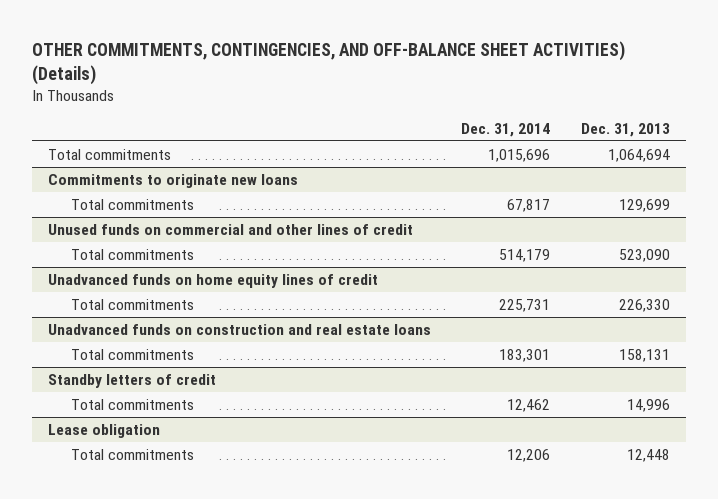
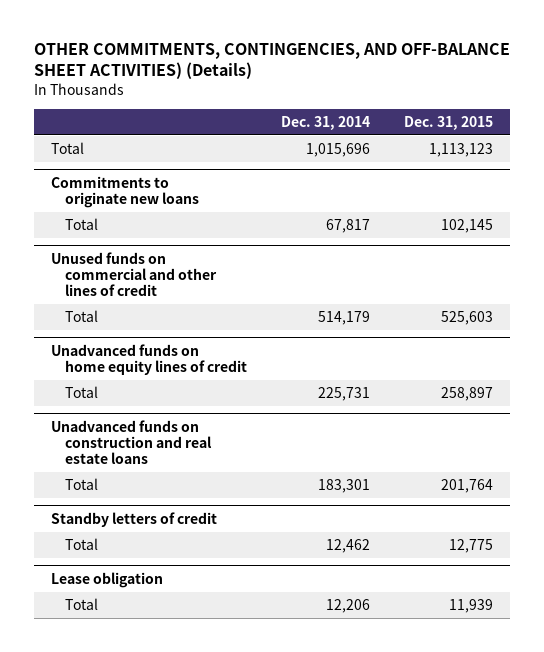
[581,122,671,137] Dec. 31, 2013 -> none
none -> [404,115,494,130] Dec. 31, 2015
[47,148,171,160] Total commitments -> [50,141,84,154] Total
[71,198,195,210] Total commitments -> [65,217,99,230] Total
[71,248,195,260] Total commitments -> [65,309,99,322] Total
[71,298,195,310] Total commitments -> [65,385,99,398] Total
[71,348,195,360] Total commitments -> [65,477,99,490] Total
[71,398,195,410] Total commitments -> [65,537,99,550] Total
[71,448,195,460] Total commitments -> [65,597,99,610] Total

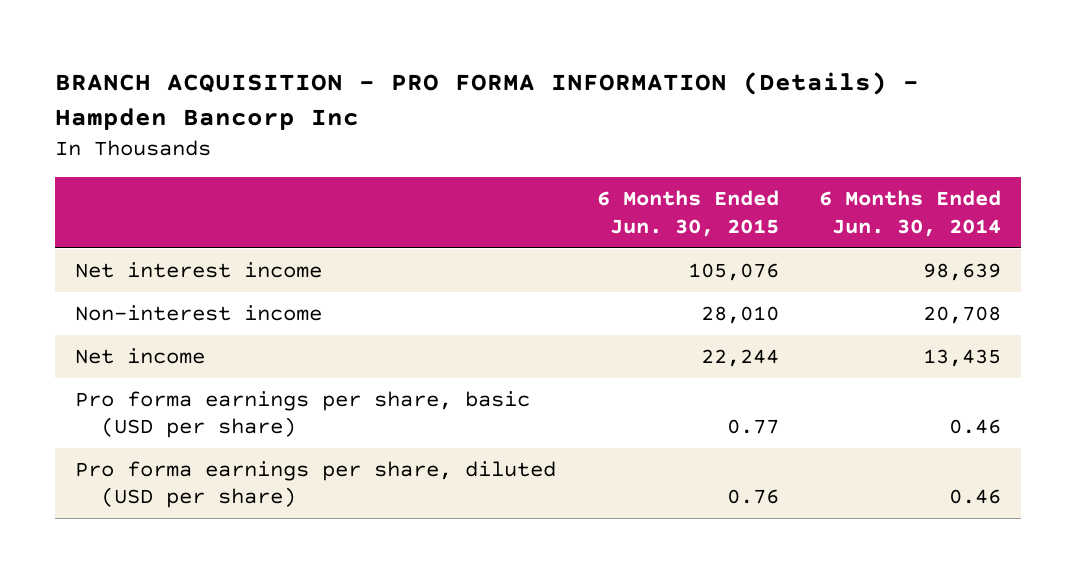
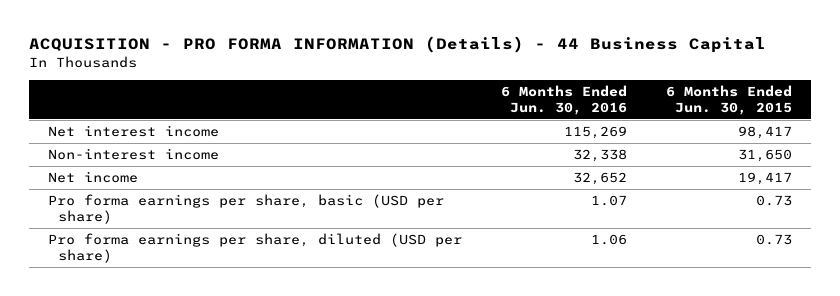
[55,72,920,130] BRANCH ACQUISITION - PRO FORMA INFORMATION (Details) - Hampden Bancorp Inc -> [28,36,766,54] ACQUISITION - PRO FORMA INFORMATION (Details) - 44 Business Capital
[818,190,1001,237] 6 Months Ended Jun. 30, 2014 -> none
none -> [500,84,627,116] 6 Months Ended Jun. 30, 2016
[687,262,779,281] 105,076 -> [737,125,792,139] 98,417
[700,305,779,324] 28,010 -> [737,148,792,162] 31,650
[700,348,779,367] 22,244 -> [737,171,792,185] 19,417
[726,419,779,435] 0.77 -> [755,194,792,206] 0.73
[726,489,779,505] 0.76 -> [755,233,792,245] 0.73

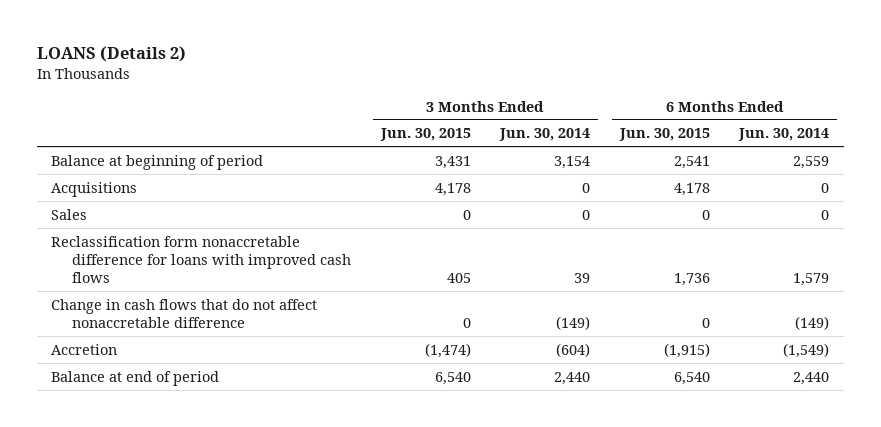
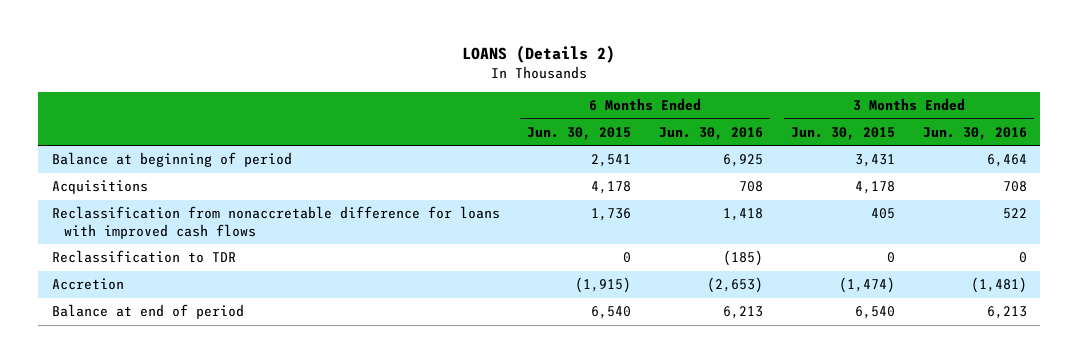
[499,128,591,142] Jun. 30, 2014 -> none
[738,128,830,142] Jun. 30, 2014 -> none
none -> [659,126,764,140] Jun. 30, 2016
none -> [922,126,1027,140] Jun. 30, 2016
[51,208,88,220] Sales -> none
[51,298,318,328] Change in cash flows that do not affect nonaccretable difference -> none
[51,235,352,284] Reclassification form nonaccretable difference for loans with improved cash flows -> [51,206,500,239] Reclassification from nonaccretable difference for loans with improved cash flows
none -> [51,250,236,264] Reclassification to TDR

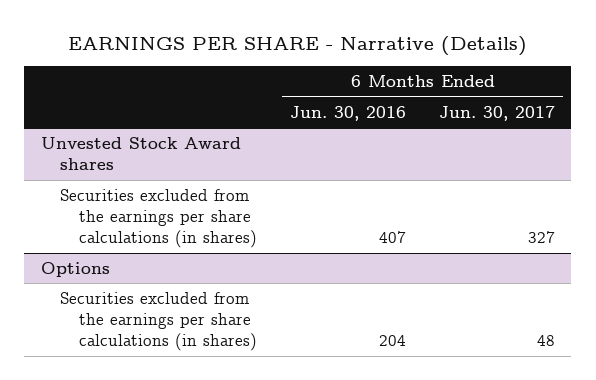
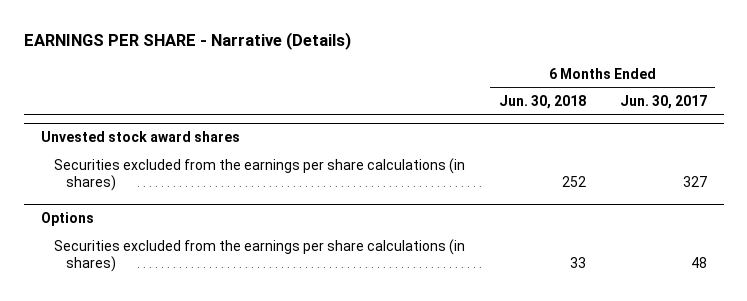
[290,105,407,121] Jun. 30, 2016 -> none
none -> [498,94,586,109] Jun. 30, 2018
[40,136,241,171] Unvested Stock Award shares -> [40,131,240,143] Unvested stock award shares

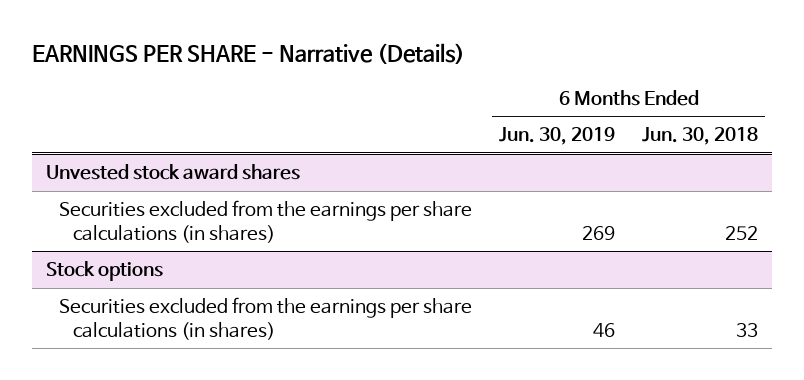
[619,94,707,109] Jun. 30, 2017 -> none
none -> [499,127,616,146] Jun. 30, 2019
[40,212,94,227] Options -> [45,261,163,282] Stock options

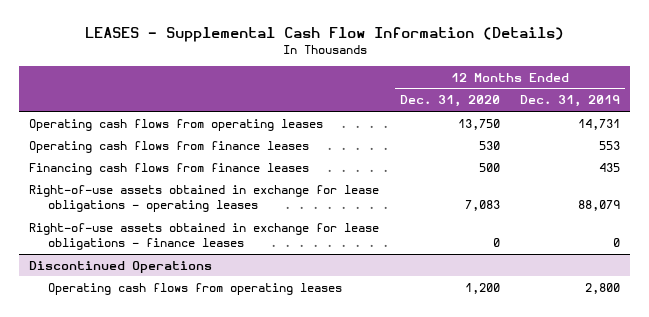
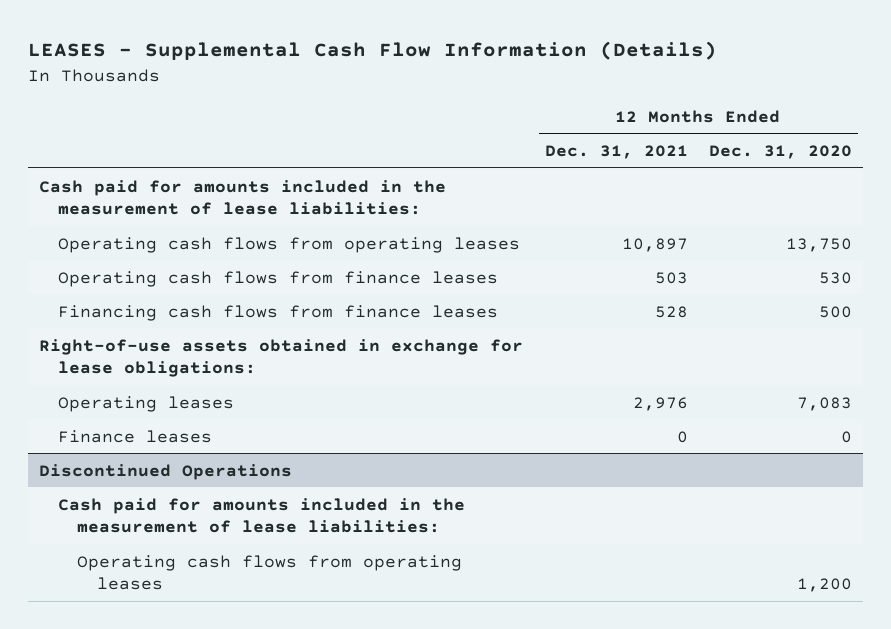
[519,95,620,108] Dec. 31, 2019 -> none
none -> [544,145,688,160] Dec. 31, 2021
none -> [38,179,446,216] Cash paid for amounts included in the measurement of lease liabilities:
none -> [38,338,523,378] Right-of-use assets obtained in exchange for lease obligations:
[29,184,380,212] Right-of-use assets obtained in exchange for lease obligations - operating leases -> [58,395,235,412] Operating leases
[29,222,380,250] Right-of-use assets obtained in exchange for lease obligations - finance leases -> [58,429,213,443] Finance leases
none -> [58,497,466,534] Cash paid for amounts included in the measurement of lease liabilities:

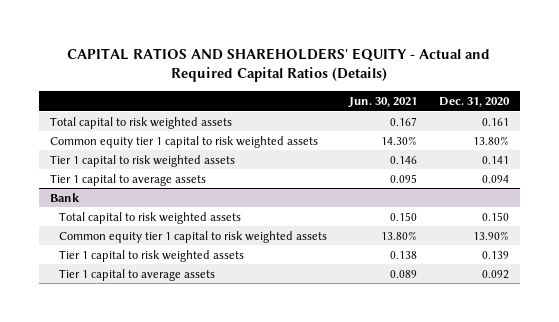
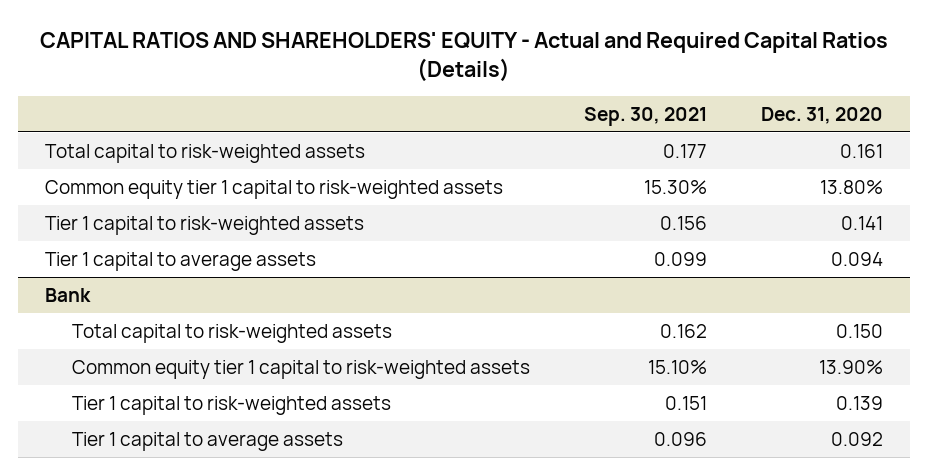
[347,96,417,108] Jun. 30, 2021 -> none
none -> [583,106,707,126] Sep. 30, 2021
[50,116,233,129] Total capital to risk weighted assets -> [45,143,366,163] Total capital to risk-weighted assets
[50,135,319,148] Common equity tier 1 capital to risk weighted assets -> [45,179,504,199] Common equity tier 1 capital to risk-weighted assets
[50,154,236,167] Tier 1 capital to risk weighted assets -> [45,215,365,235] Tier 1 capital to risk-weighted assets
[59,211,242,224] Total capital to risk weighted assets -> [71,323,392,343] Total capital to risk-weighted assets
[59,230,328,243] Common equity tier 1 capital to risk weighted assets -> [71,359,530,379] Common equity tier 1 capital to risk-weighted assets
[59,249,245,262] Tier 1 capital to risk weighted assets -> [71,395,391,415] Tier 1 capital to risk-weighted assets

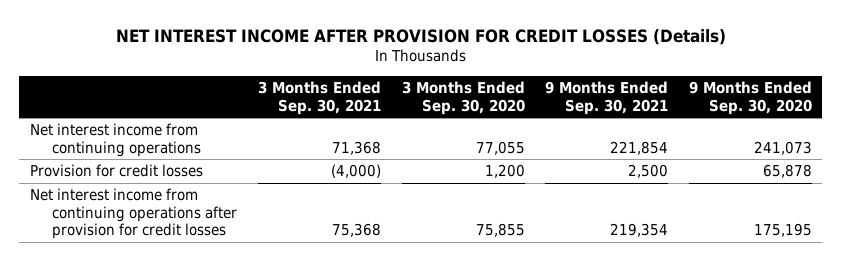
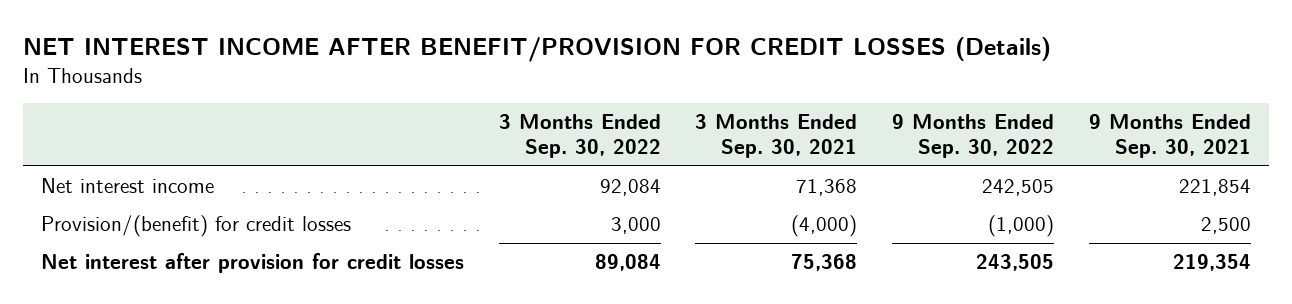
[115,28,726,45] NET INTEREST INCOME AFTER PROVISION FOR CREDIT LOSSES (Details) -> [23,36,1052,62] NET INTEREST INCOME AFTER BENEFIT/PROVISION FOR CREDIT LOSSES (Details)
[401,81,525,115] 3 Months Ended Sep. 30, 2020 -> none
[689,81,813,115] 9 Months Ended Sep. 30, 2020 -> none
none -> [498,114,661,158] 3 Months Ended Sep. 30, 2022
none -> [892,114,1055,158] 9 Months Ended Sep. 30, 2022
[29,123,202,157] Net interest income from continuing operations -> [40,178,214,194] Net interest income
[29,164,203,178] Provision for credit losses -> [40,215,351,238] Provision/(benefit) for credit losses
[29,188,238,240] Net interest income from continuing operations after provision for credit losses -> [40,253,464,274] Net interest after provision for credit losses

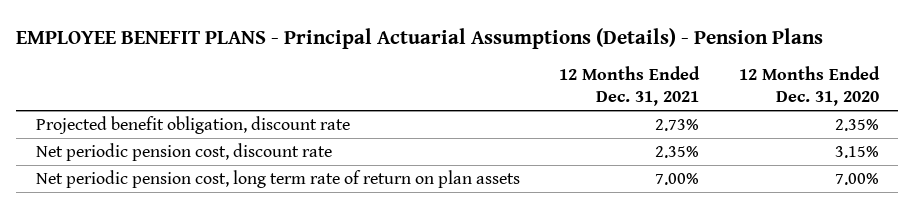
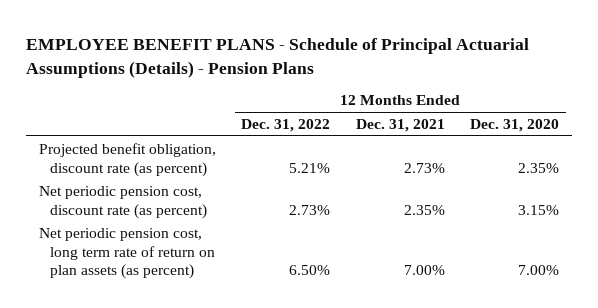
[16,27,824,49] EMPLOYEE BENEFIT PLANS - Principal Actuarial Assumptions (Details) - Pension Plans -> [26,37,530,78] EMPLOYEE BENEFIT PLANS - Schedule of Principal Actuarial Assumptions (Details) - Pension Plans
none -> [241,119,331,133] Dec. 31, 2022
[35,115,350,134] Projected benefit obligation, discount rate -> [38,142,216,177] Projected benefit obligation, discount rate (as percent)
[35,142,332,161] Net periodic pension cost, discount rate -> [38,185,208,219] Net periodic pension cost, discount rate (as percent)
[35,169,520,188] Net periodic pension cost, long term rate of return on plan assets -> [38,227,216,280] Net periodic pension cost, long term rate of return on plan assets (as percent)

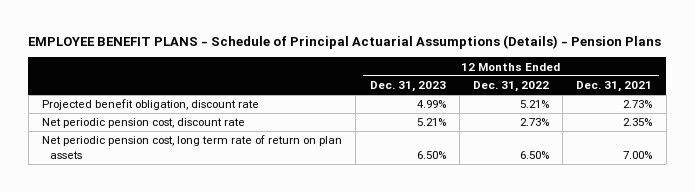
[470,119,560,133] Dec. 31, 2020 -> none
none -> [369,80,446,92] Dec. 31, 2023
[38,142,216,177] Projected benefit obligation, discount rate (as percent) -> [42,99,260,111] Projected benefit obligation, discount rate
[38,185,208,219] Net periodic pension cost, discount rate (as percent) -> [42,118,246,129] Net periodic pension cost, discount rate
[38,227,216,280] Net periodic pension cost, long term rate of return on plan assets (as percent) -> [42,135,343,159] Net periodic pension cost, long term rate of return on plan assets

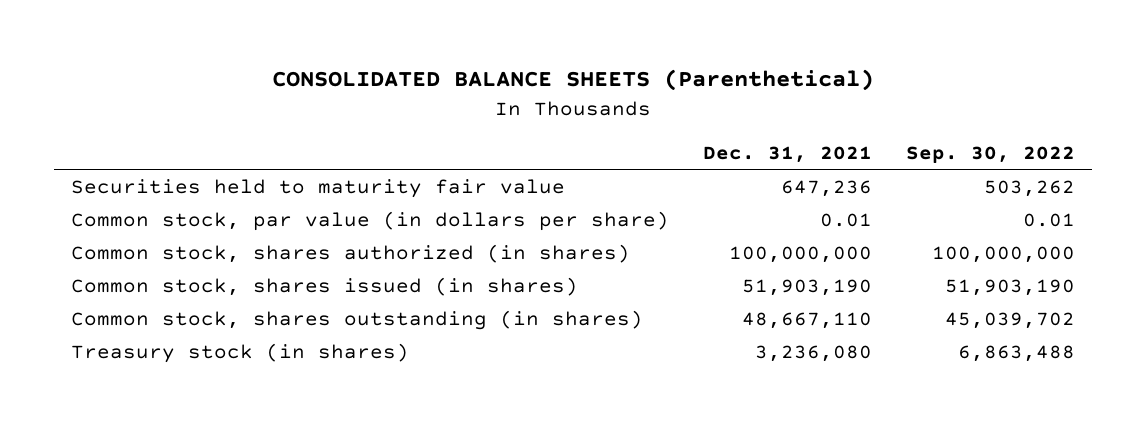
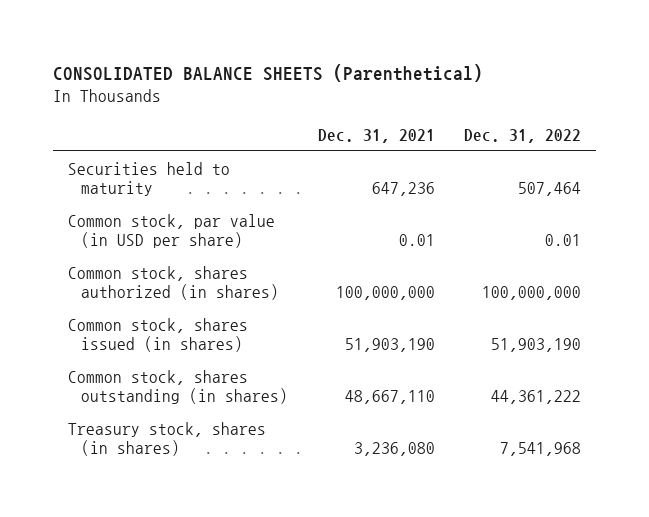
[905,145,1075,163] Sep. 30, 2022 -> none
none -> [464,128,582,143] Dec. 31, 2022
[70,178,565,198] Securities held to maturity fair value -> [68,161,231,197] Securities held to maturity
[70,210,669,231] Common stock, par value (in dollars per share) -> [68,213,276,249] Common stock, par value (in USD per share)
[70,342,409,363] Treasury stock (in shares) -> [68,421,267,457] Treasury stock, shares (in shares)

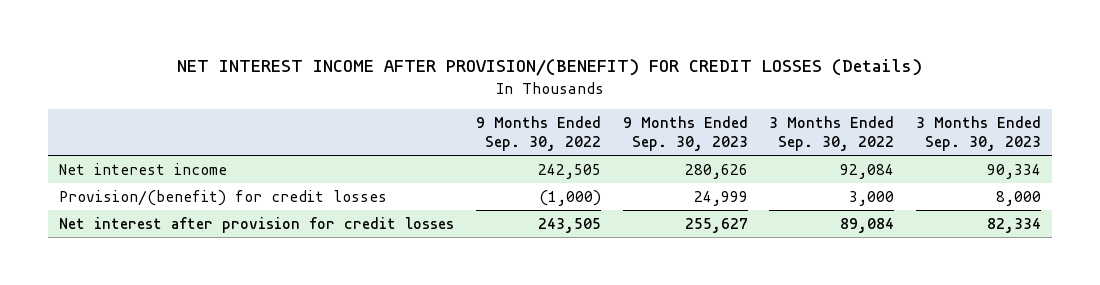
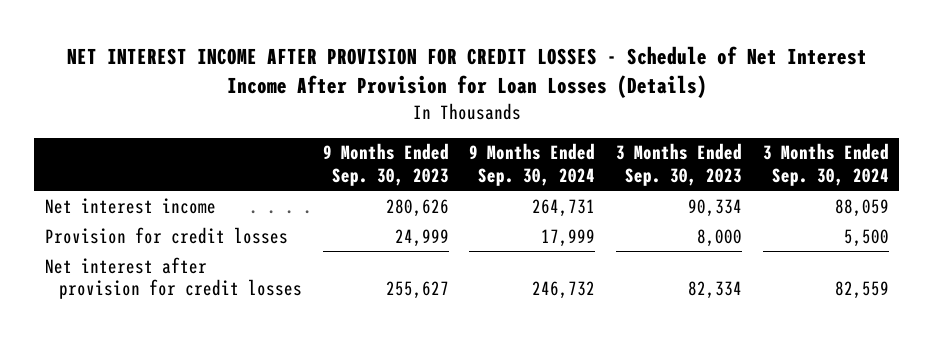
[177,59,923,77] NET INTEREST INCOME AFTER PROVISION/(BENEFIT) FOR CREDIT LOSSES (Details) -> [66,45,867,99] NET INTEREST INCOME AFTER PROVISION FOR CREDIT LOSSES - Schedule of Net Interest Income After Provision for Loan Losses (Details)
[475,115,601,152] 9 Months Ended Sep. 30, 2022 -> none
[769,115,895,152] 3 Months Ended Sep. 30, 2022 -> none
none -> [469,143,596,186] 9 Months Ended Sep. 30, 2024
none -> [762,143,889,186] 3 Months Ended Sep. 30, 2024
[59,189,388,206] Provision/(benefit) for credit losses -> [44,226,288,244] Provision for credit losses

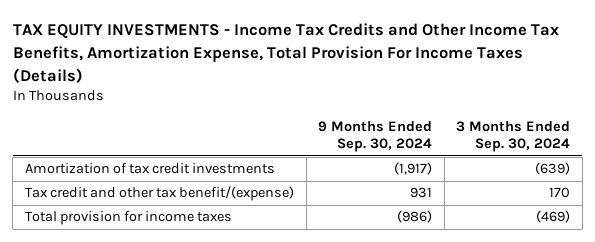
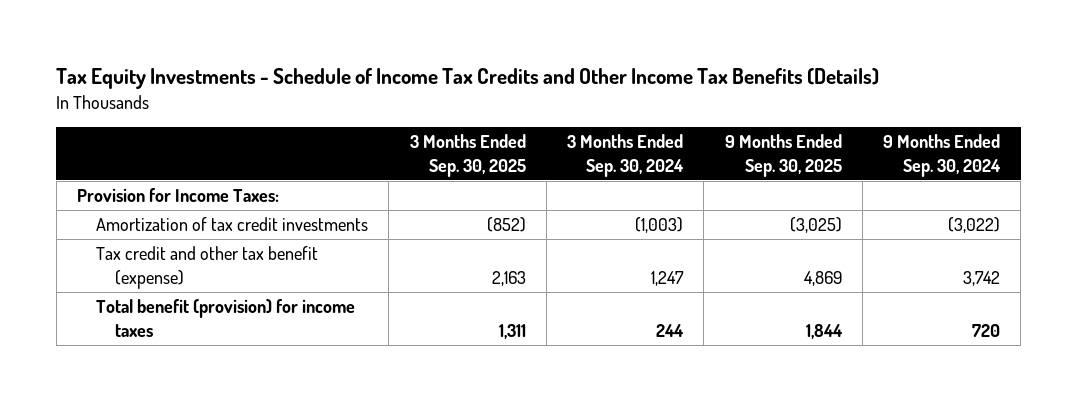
[12,23,559,83] TAX EQUITY INVESTMENTS - Income Tax Credits and Other Income Tax Benefits, Amortization Expense, Total Provision For Income Taxes (Details) -> [56,68,880,90] Tax Equity Investments - Schedule of Income Tax Credits and Other Income Tax Benefits (Details)
none -> [409,134,526,177] 3 Months Ended Sep. 30, 2025
none -> [724,134,842,177] 9 Months Ended Sep. 30, 2025
none -> [76,188,279,203] Provision for Income Taxes:
[394,162,433,176] (1,917) -> [948,217,1001,234] (3,022)
[535,162,571,176] (639) -> [635,217,684,234] (1,003)
[24,186,294,202] Tax credit and other tax benefit/(expense) -> [96,246,319,289] Tax credit and other tax benefit (expense)
[410,187,433,199] 931 -> [963,270,1001,286] 3,742
[549,187,571,199] 170 -> [651,270,685,286] 1,247
[24,211,232,226] Total provision for income taxes -> [96,299,356,337] Total benefit (provision) for income taxes
[397,210,433,224] (986) -> [972,323,1001,337] 720
[536,210,571,224] (469) -> [656,323,685,337] 244

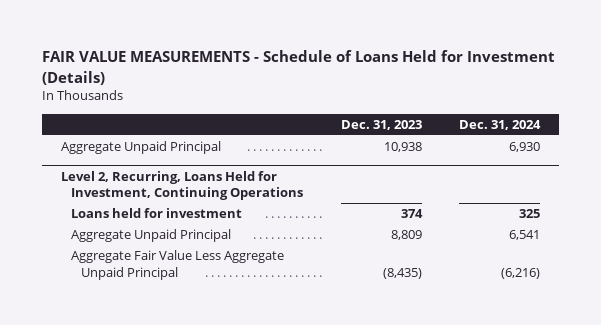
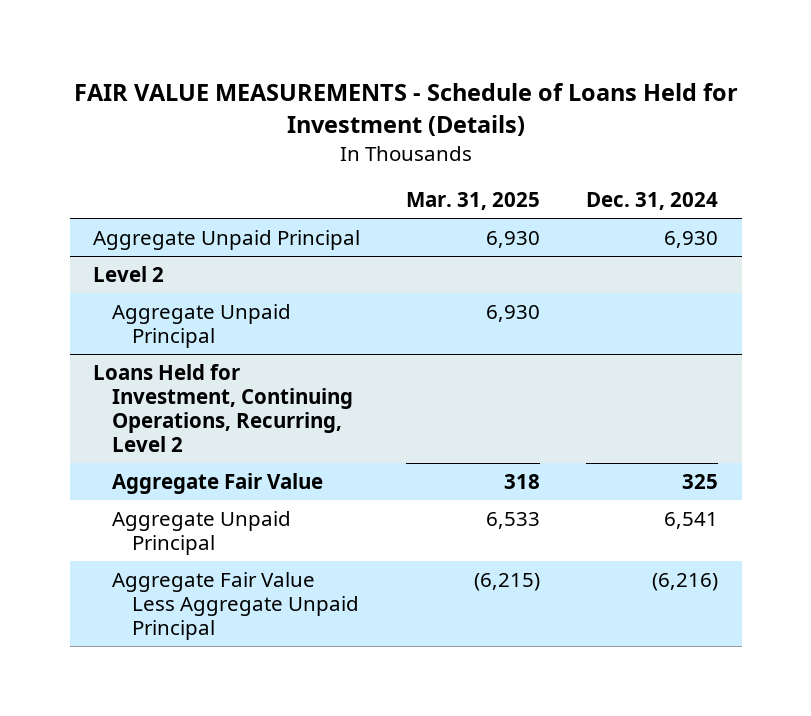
[340,119,422,130] Dec. 31, 2023 -> none
none -> [406,192,541,211] Mar. 31, 2025
none -> [92,265,164,282] Level 2
none -> [112,303,292,348] Aggregate Unpaid Principal
[60,170,303,201] Level 2, Recurring, Loans Held for Investment, Continuing Operations -> [92,363,354,452] Loans Held for Investment, Continuing Operations, Recurring, Level 2
[70,208,242,219] Loans held for investment -> [112,472,324,494] Aggregate Fair Value

